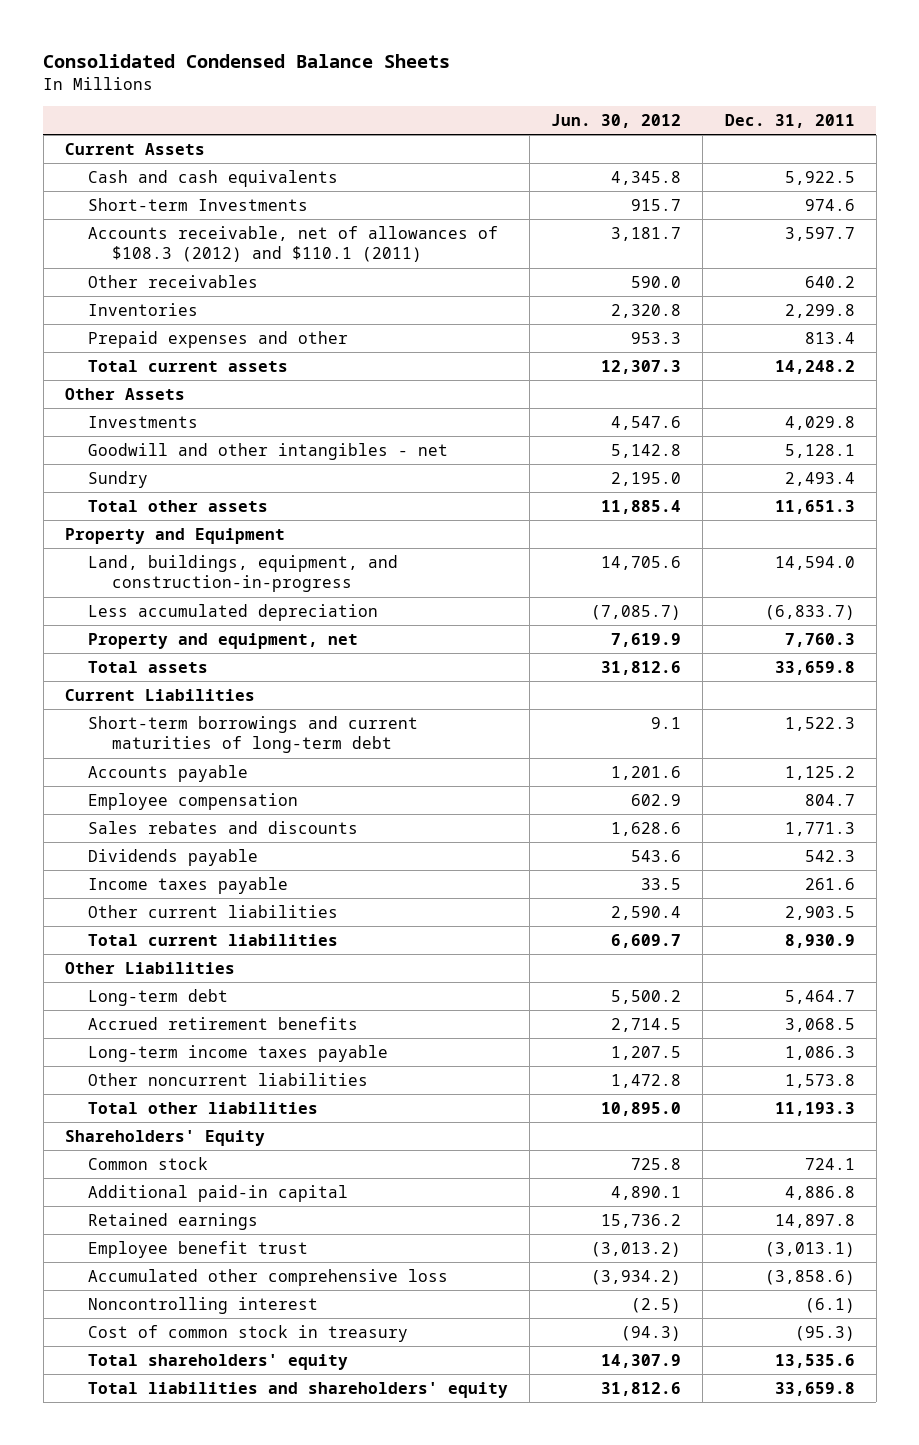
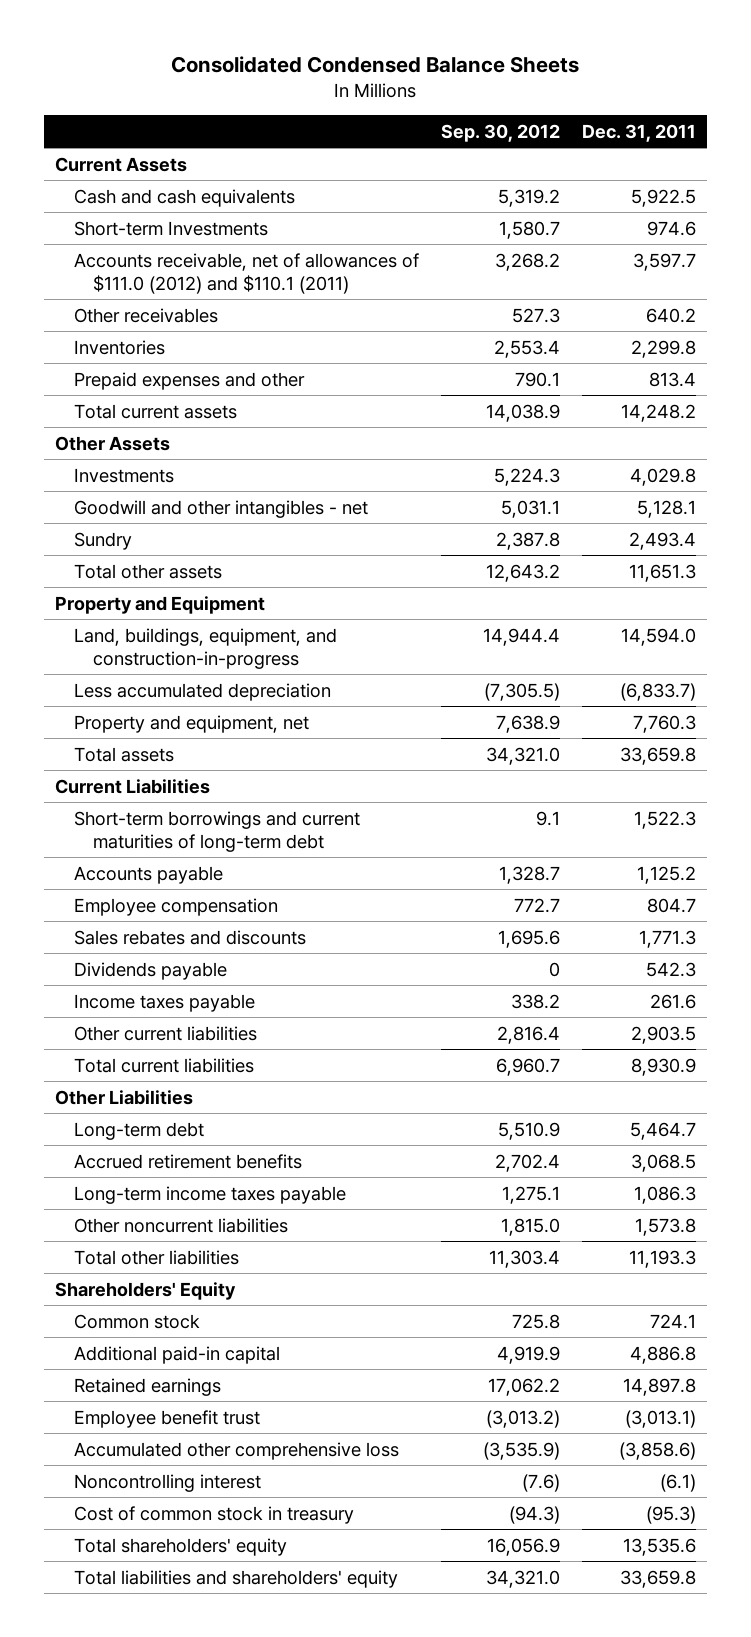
[551,113,682,128] Jun. 30, 2012 -> none
none -> [440,123,560,142] Sep. 30, 2012
[88,225,499,263] Accounts receivable, net of allowances of $108.3 (2012) and $110.1 (2011) -> [73,252,419,294] Accounts receivable, net of allowances of $111.0 (2012) and $110.1 (2011)

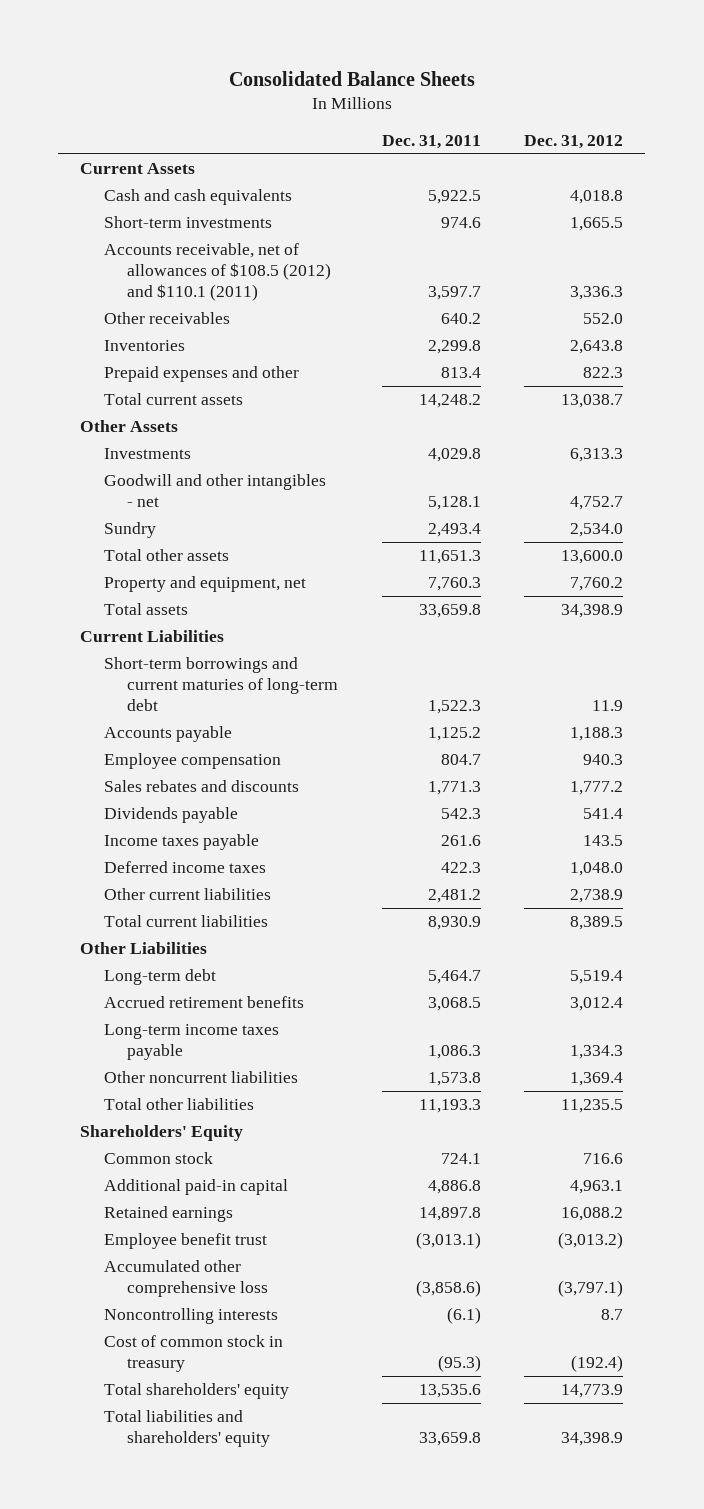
[171,56,580,74] Consolidated Condensed Balance Sheets -> [228,70,475,86] Consolidated Balance Sheets
[440,123,560,142] Sep. 30, 2012 -> none
none -> [524,134,624,149] Dec. 31, 2012
[73,220,268,236] Short-term Investments -> [103,216,272,229] Short-term investments
[73,252,419,294] Accounts receivable, net of allowances of $111.0 (2012) and $110.1 (2011) -> [103,243,331,302] Accounts receivable, net of allowances of $108.5 (2012) and $110.1 (2011)
[54,595,265,614] Property and Equipment -> none
[73,627,337,669] Land, buildings, equipment, and construction-in-progress -> none
[73,682,331,701] Less accumulated depreciation -> none
[73,810,360,852] Short-term borrowings and current maturities of long-term debt -> [103,657,338,712] Short-term borrowings and current maturies of long-term debt
none -> [103,861,266,874] Deferred income taxes
[631,1025,697,1044] 2,903.5 -> [427,889,481,904] 2,481.2
[73,1473,261,1492] Noncontrolling interest -> [103,1308,278,1325] Noncontrolling interests

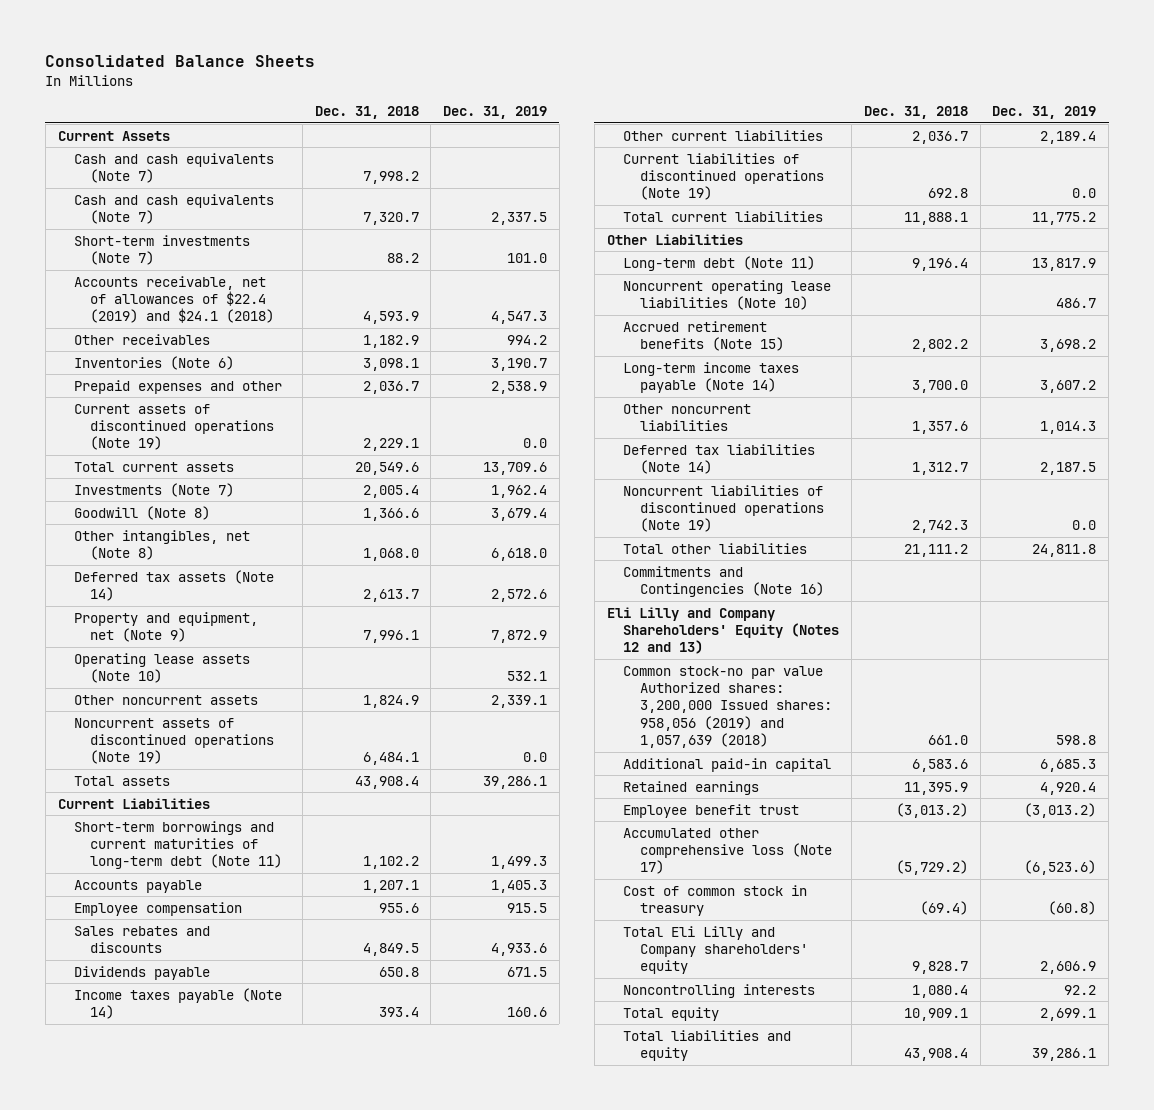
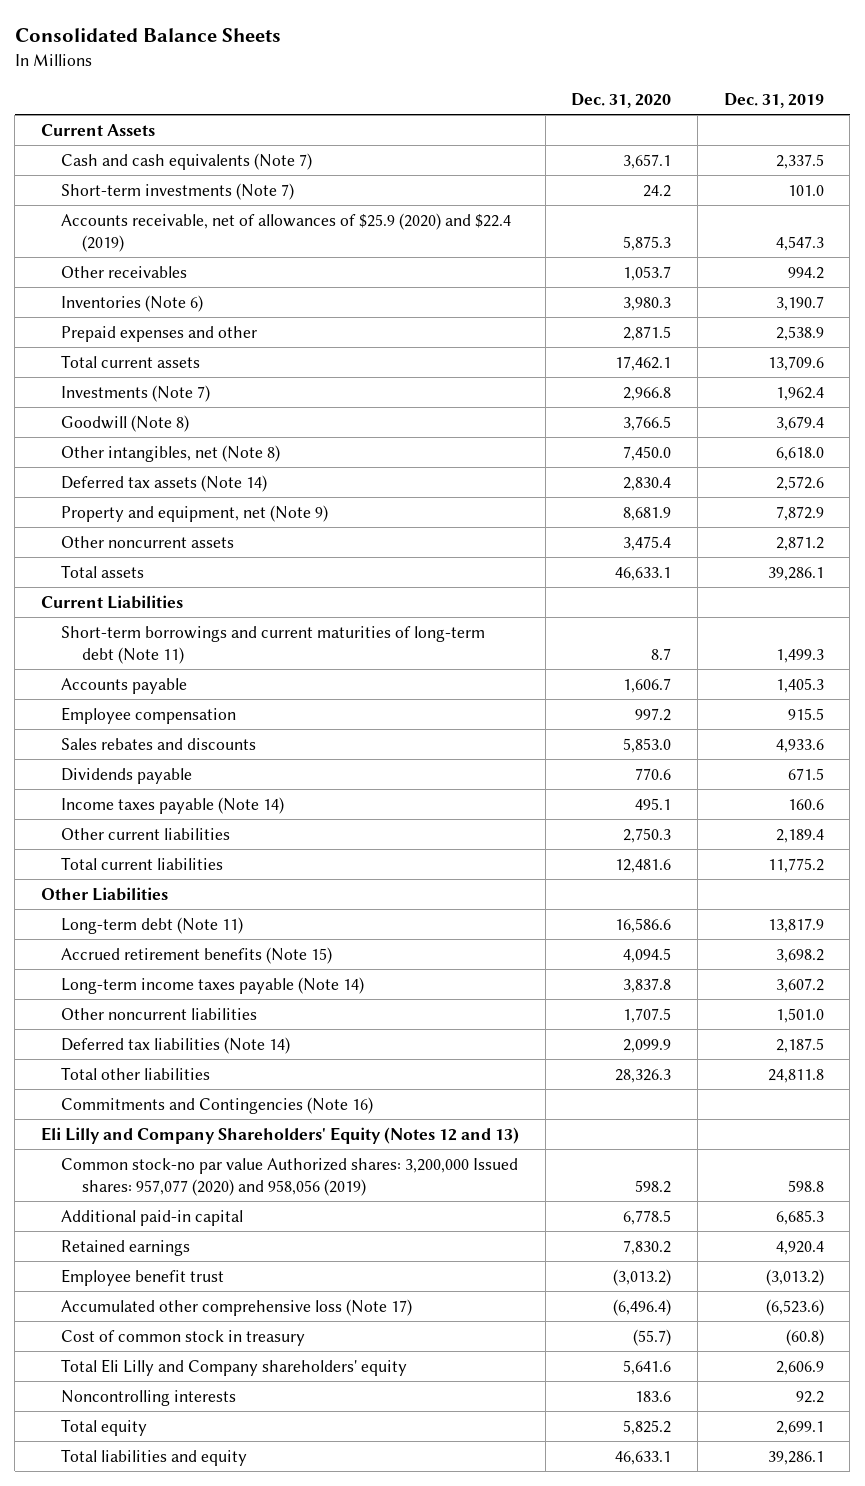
[314,106,419,120] Dec. 31, 2018 -> none
none -> [571,92,672,108] Dec. 31, 2020
[73,152,274,184] Cash and cash equivalents (Note 7) -> none
[73,275,275,324] Accounts receivable, net of allowances of $22.4 (2019) and $24.1 (2018) -> [61,212,512,252] Accounts receivable, net of allowances of $25.9 (2020) and $22.4 (2019)
[73,403,275,451] Current assets of discontinued operations (Note 19) -> none
[73,652,250,684] Operating lease assets (Note 10) -> none
[73,717,275,765] Noncurrent assets of discontinued operations (Note 19) -> none
[491,694,548,708] 2,339.1 -> [775,535,824,551] 2,871.2
[623,152,824,201] Current liabilities of discontinued operations (Note 19) -> none
[623,279,832,311] Noncurrent operating lease liabilities (Note 10) -> none
[1040,421,1097,435] 1,014.3 -> [775,1007,824,1023] 1,501.0
[623,484,824,533] Noncurrent liabilities of discontinued operations (Note 19) -> none
[623,665,832,749] Common stock-no par value Authorized shares: 3,200,000 Issued shares: 958,056 (2019) and 1,057,639 (2018) -> [61,1157,519,1196] Common stock-no par value Authorized shares: 3,200,000 Issued shares: 957,077 (2020) and 958,056 (2019)

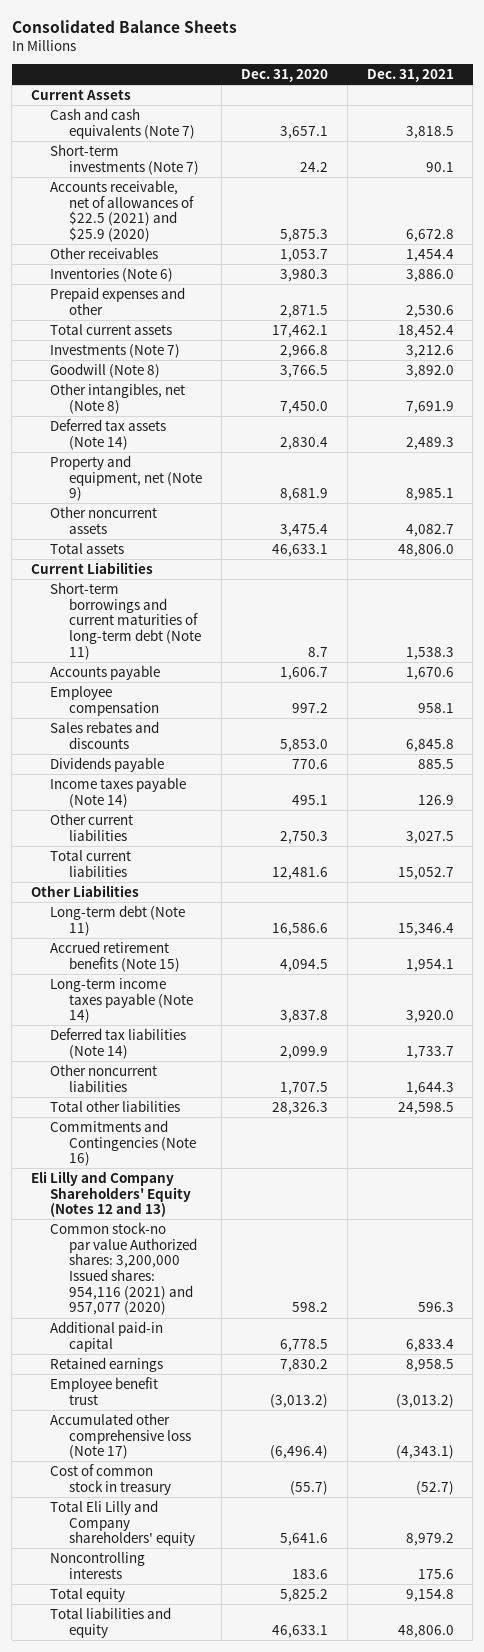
[723,92,824,108] Dec. 31, 2019 -> none
none -> [366,69,454,83] Dec. 31, 2021
[61,212,512,252] Accounts receivable, net of allowances of $25.9 (2020) and $22.4 (2019) -> [50,179,195,243] Accounts receivable, net of allowances of $22.5 (2021) and $25.9 (2020)
[61,1007,258,1020] Other noncurrent liabilities -> [50,1063,158,1092] Other noncurrent liabilities
[61,1157,519,1196] Common stock-no par value Authorized shares: 3,200,000 Issued shares: 957,077 (2020) and 958,056 (2019) -> [50,1221,198,1316] Common stock-no par value Authorized shares: 3,200,000 Issued shares: 954,116 (2021) and 957,077 (2020)

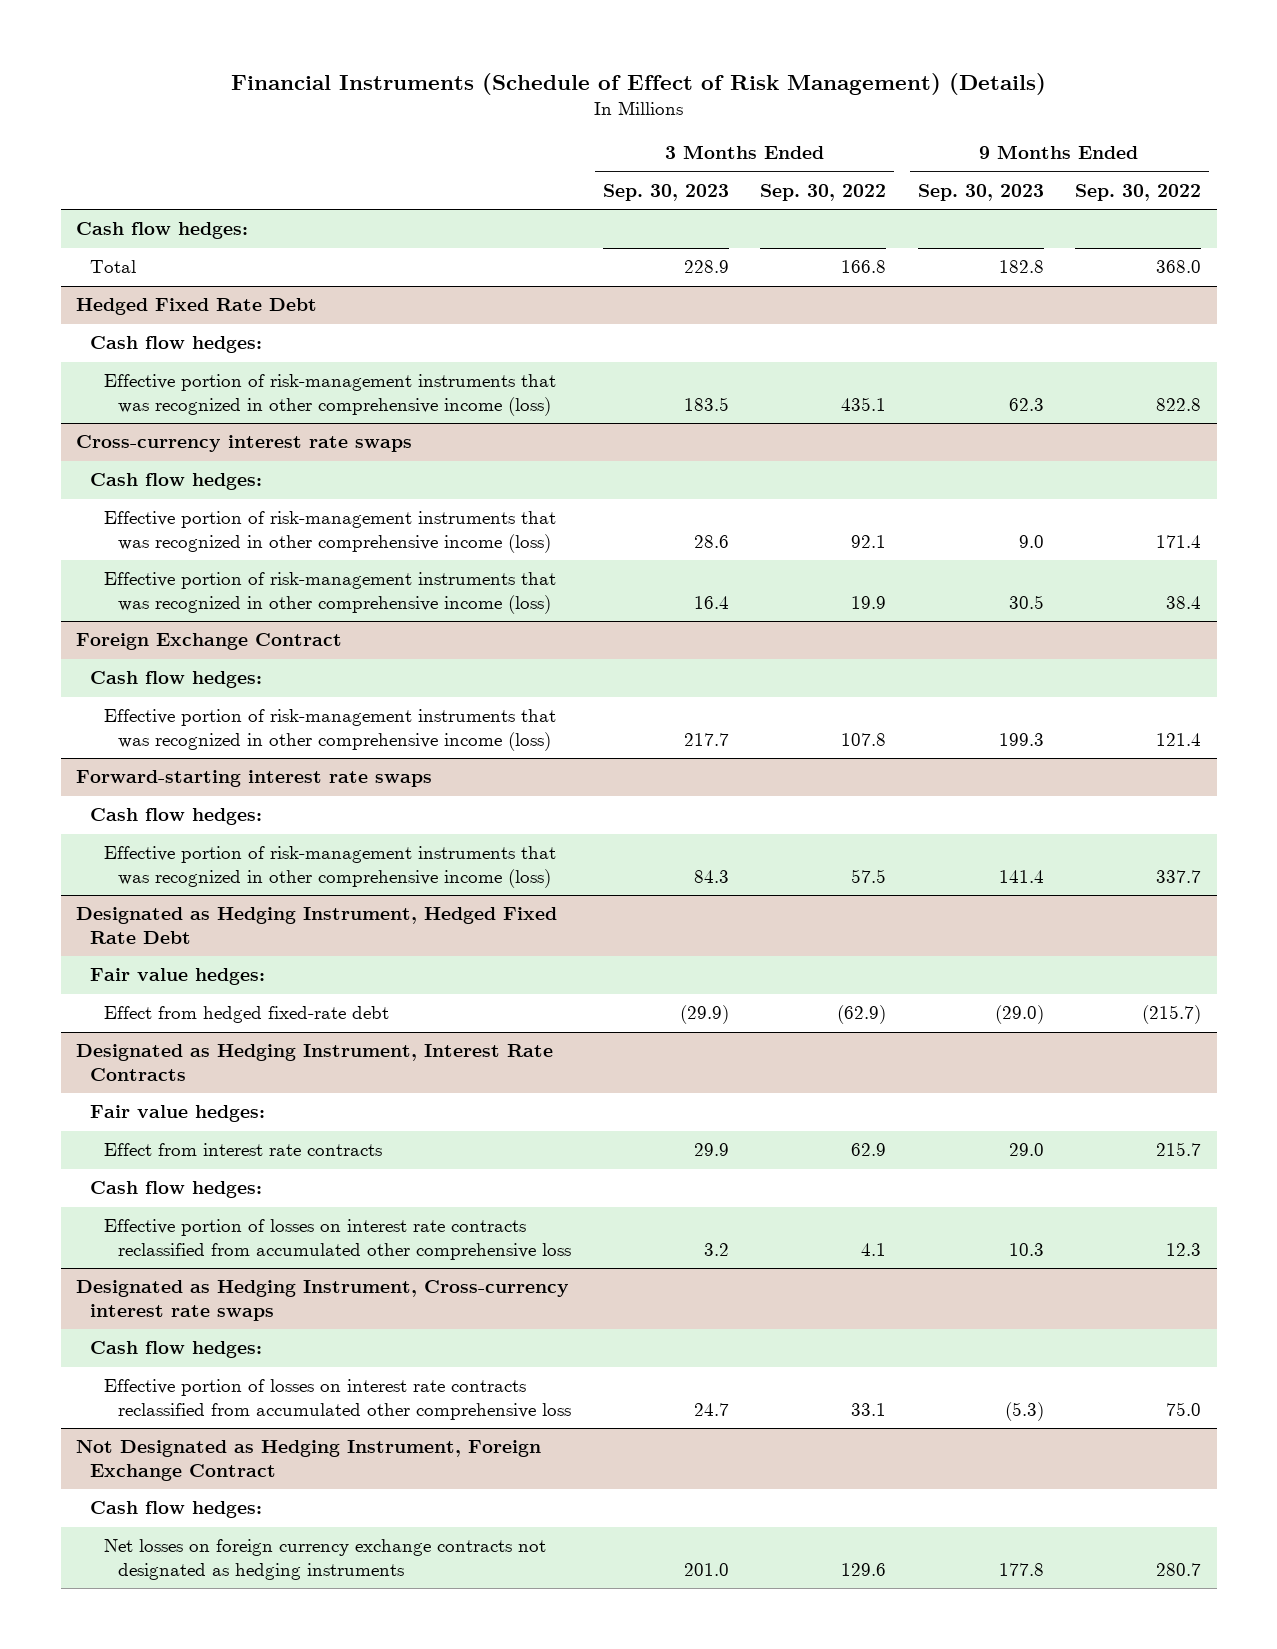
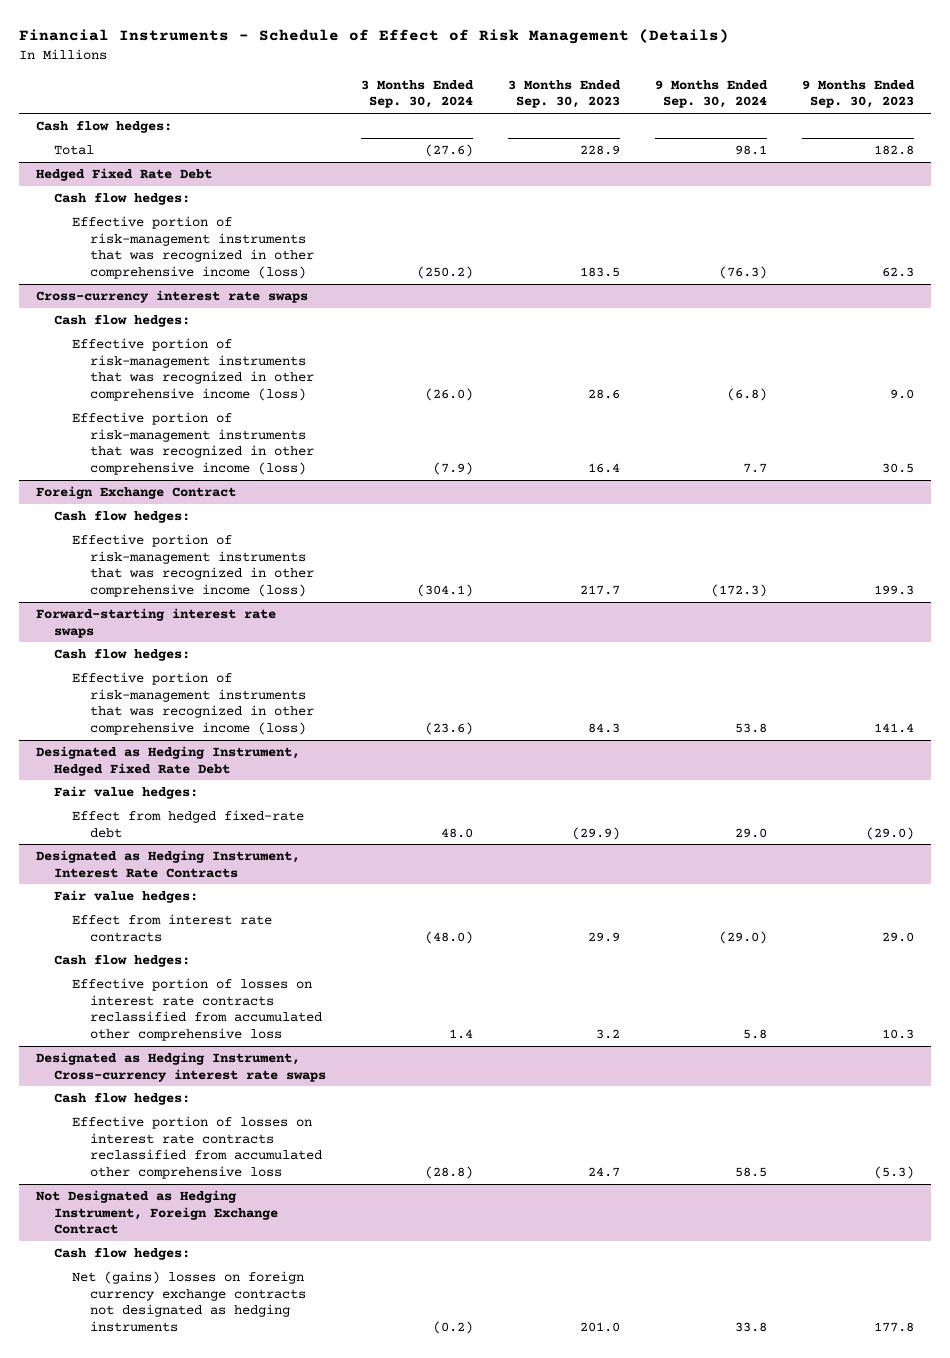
[230,72,1046,95] Financial Instruments (Schedule of Effect of Risk Management) (Details) -> [18,29,729,45] Financial Instruments - Schedule of Effect of Risk Management (Details)
[760,184,887,202] Sep. 30, 2022 -> none
[1074,184,1201,202] Sep. 30, 2022 -> none
none -> [361,79,475,109] 3 Months Ended Sep. 30, 2024
none -> [655,79,769,109] 9 Months Ended Sep. 30, 2024
[104,1539,547,1580] Net losses on foreign currency exchange contracts not designated as hedging instruments -> [72,1270,307,1332] Net (gains) losses on foreign currency exchange contracts not designated as hedging instruments

